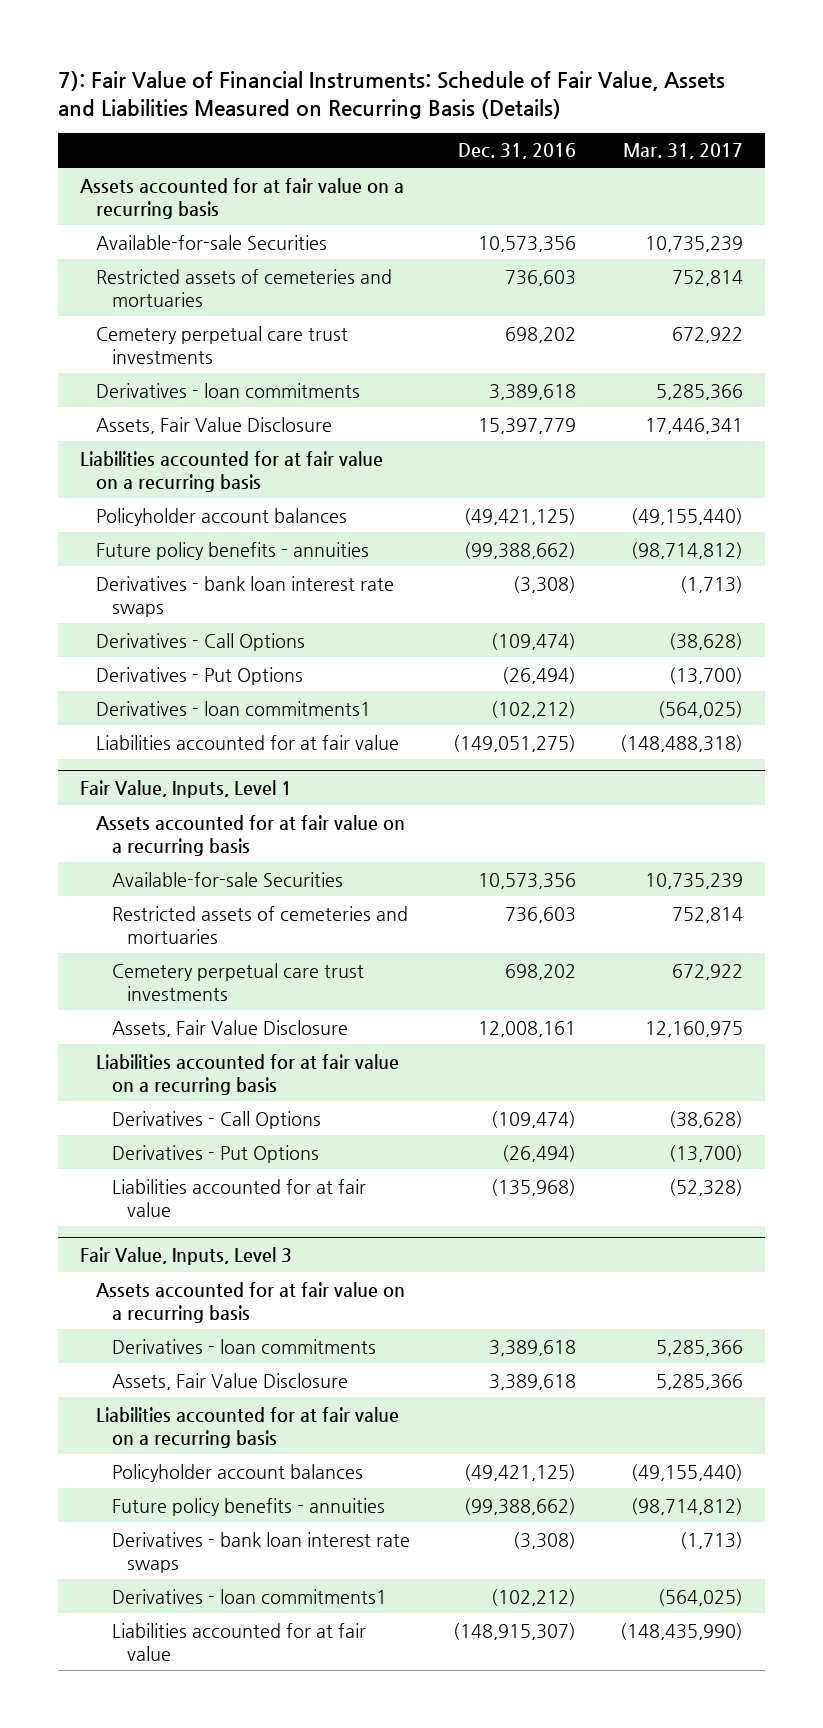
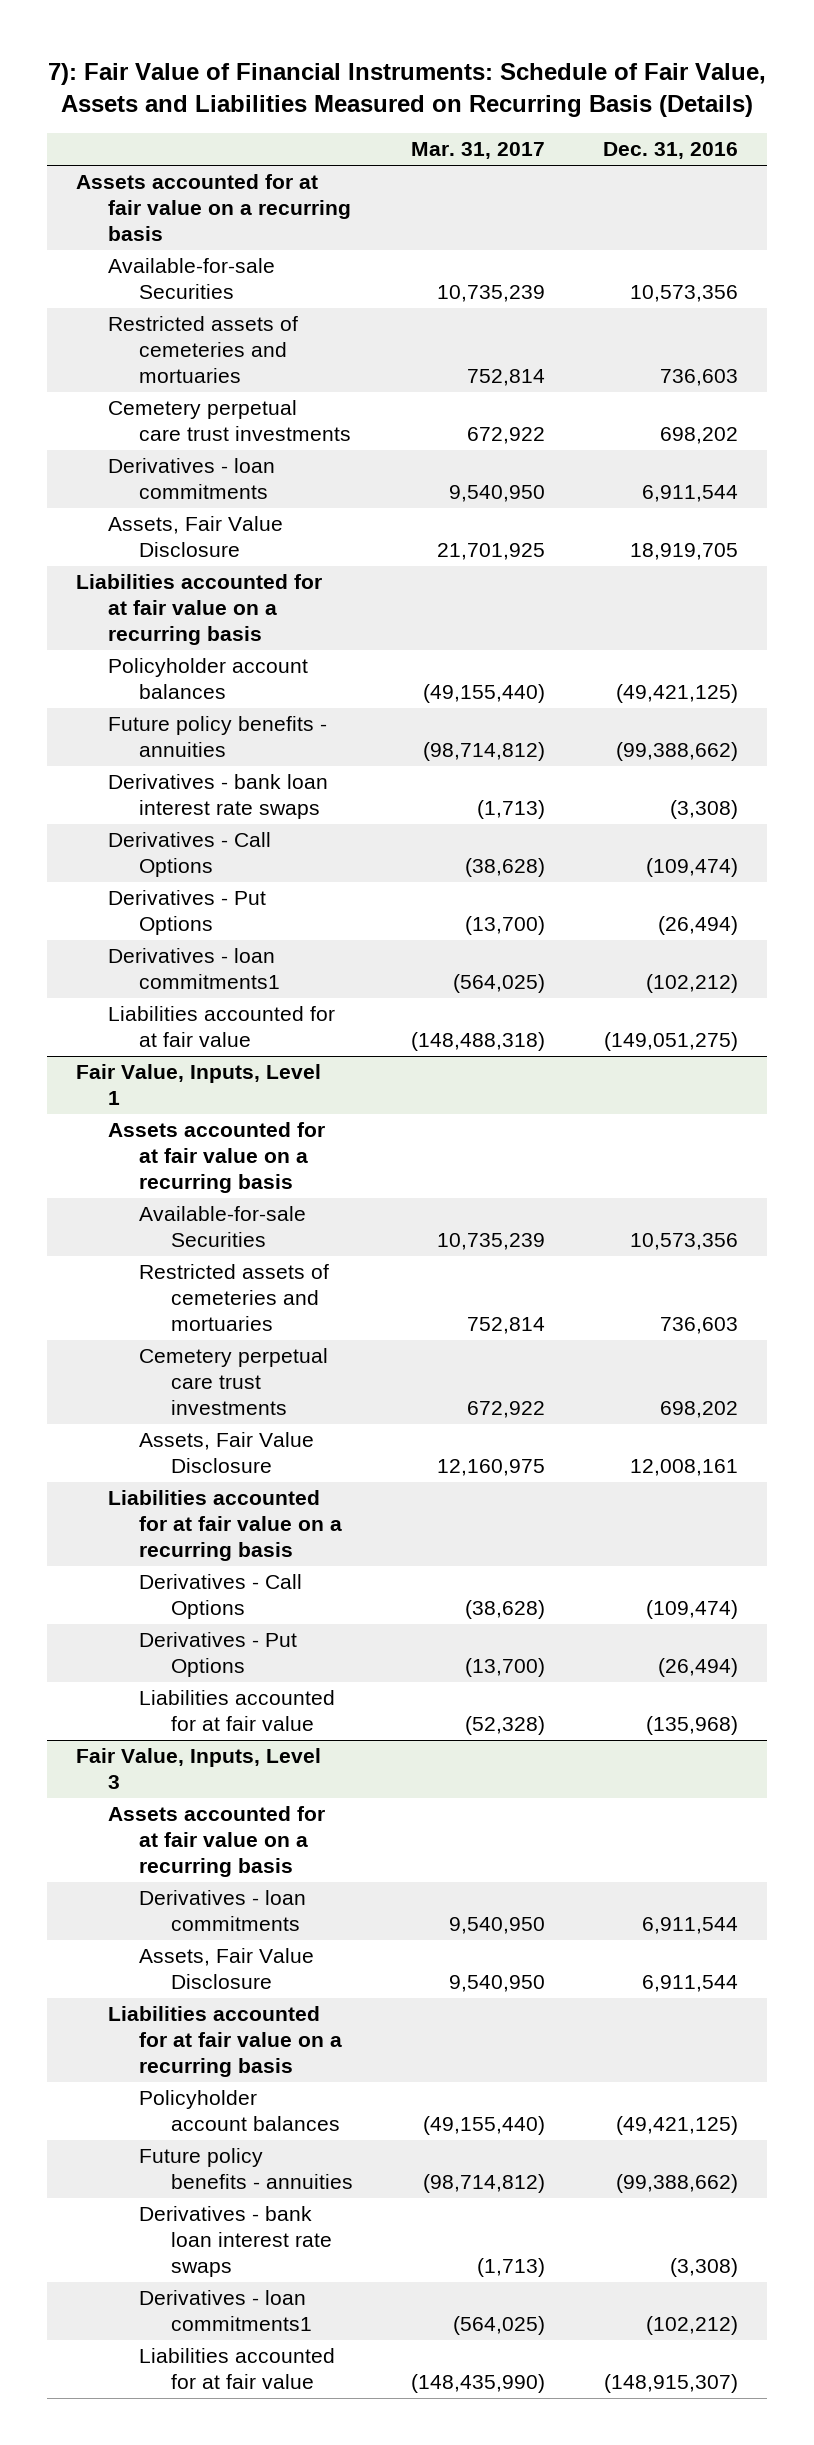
[489,383,577,400] 3,389,618 -> [641,485,738,503] 6,911,544
[655,383,743,400] 5,285,366 -> [448,485,545,503] 9,540,950
[478,417,577,434] 15,397,779 -> [629,543,738,561] 18,919,705
[644,417,743,434] 17,446,341 -> [436,543,545,561] 21,701,925
[489,1339,577,1356] 3,389,618 -> [641,1917,738,1935] 6,911,544
[655,1339,743,1356] 5,285,366 -> [448,1917,545,1935] 9,540,950
[489,1373,577,1390] 3,389,618 -> [641,1975,738,1993] 6,911,544
[655,1373,743,1390] 5,285,366 -> [448,1975,545,1993] 9,540,950

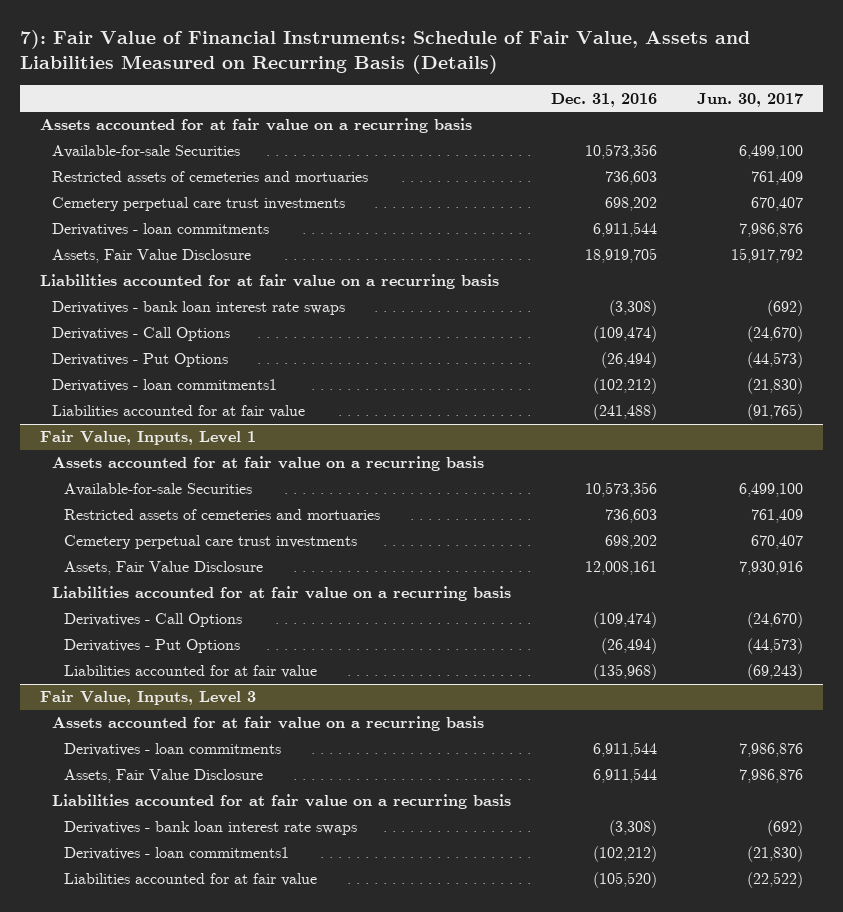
[410,142,545,160] Mar. 31, 2017 -> none
none -> [697,92,804,107] Jun. 30, 2017
[107,658,308,700] Policyholder account balances -> none
[107,716,327,758] Future policy benefits - annuities -> none
[603,1032,738,1052] (149,051,275) -> [592,404,657,421] (241,488)
[139,2090,340,2132] Policyholder account balances -> none
[139,2148,353,2190] Future policy benefits - annuities -> none
[603,2374,738,2394] (148,915,307) -> [592,872,657,889] (105,520)

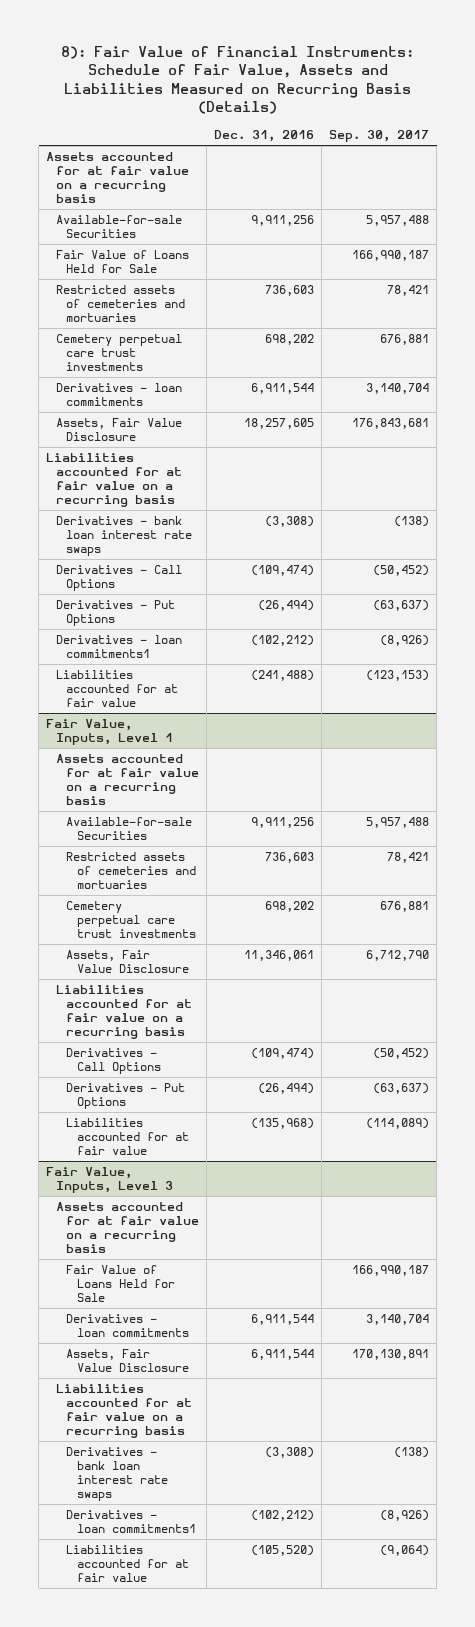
[19,30,750,75] 7): Fair Value of Financial Instruments: Schedule of Fair Value, Assets and Liabilities Measured on Recurring Basis (Details) -> [60,46,414,115] 8): Fair Value of Financial Instruments: Schedule of Fair Value, Assets and Liabilities Measured on Recurring Basis (Details)
[697,92,804,107] Jun. 30, 2017 -> none
none -> [329,130,430,143] Sep. 30, 2017
[584,144,657,160] 10,573,356 -> [251,214,315,226] 9,911,256
none -> [56,249,190,274] Fair Value of Loans Held for Sale
[584,248,657,264] 18,919,705 -> [244,417,315,429] 18,257,605
[584,482,657,498] 10,573,356 -> [251,816,315,828] 9,911,256
[584,561,657,576] 12,008,161 -> [244,949,315,961] 11,346,061
none -> [66,1264,175,1303] Fair Value of Loans Held for Sale

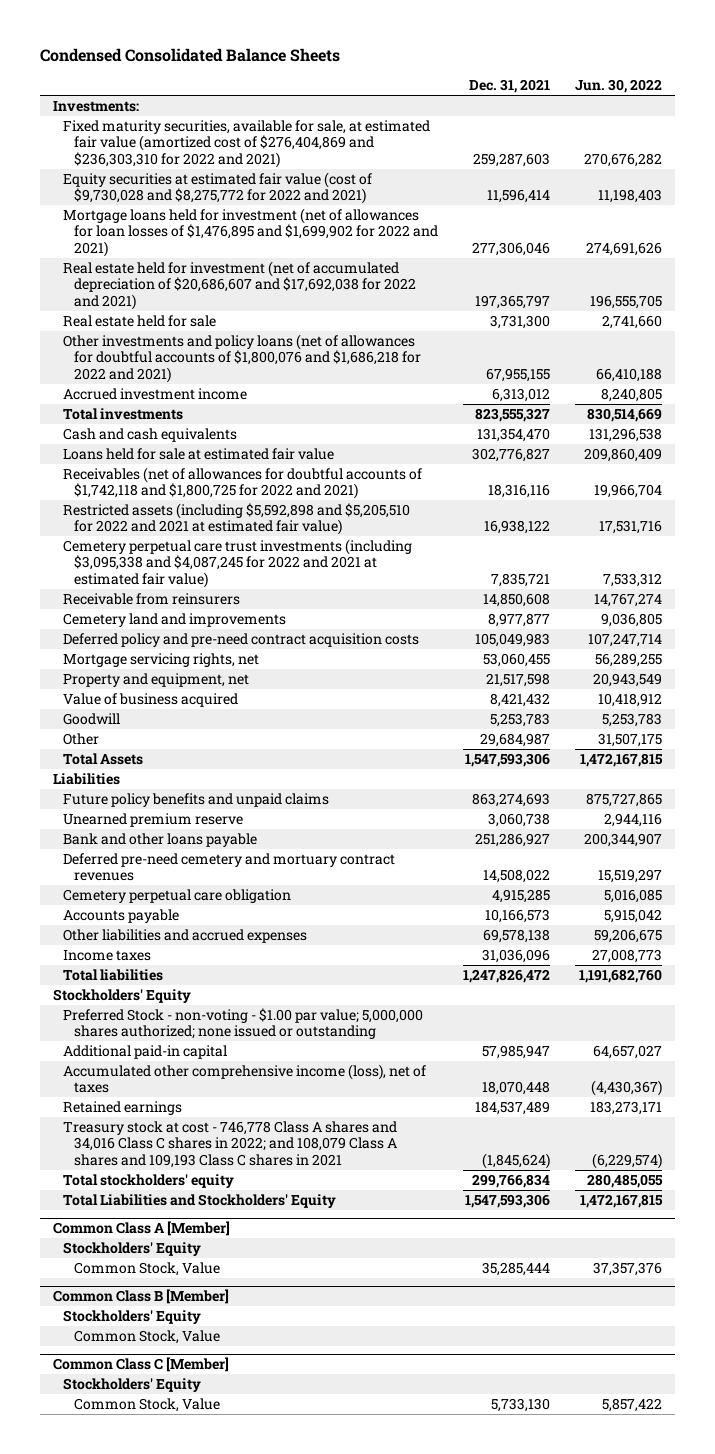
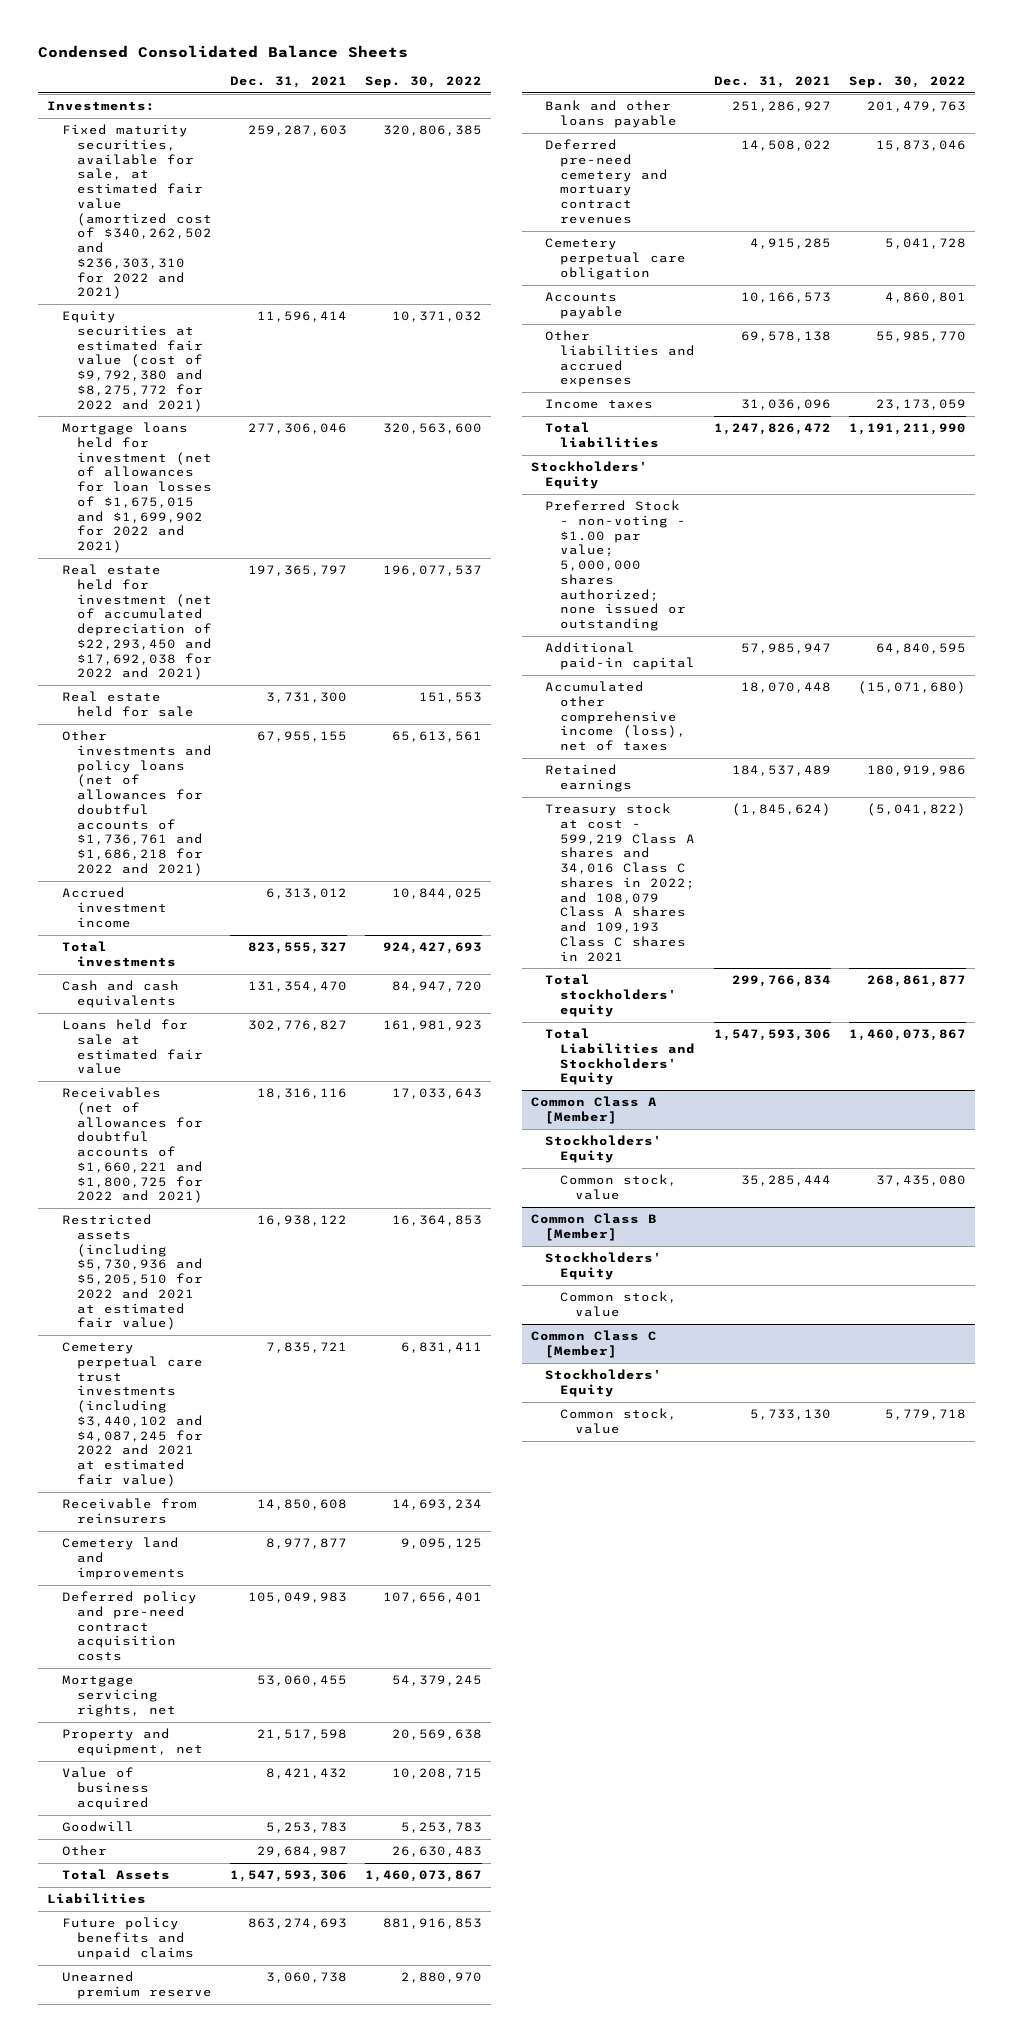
[575,79,663,94] Jun. 30, 2022 -> none
none -> [365,75,483,88] Sep. 30, 2022
[63,120,431,168] Fixed maturity securities, available for sale, at estimated fair value (amortized cost of $276,404,869 and $236,303,310 for 2022 and 2021) -> [61,124,212,300] Fixed maturity securities, available for sale, at estimated fair value (amortized cost of $340,262,502 and $236,303,310 for 2022 and 2021)
[63,172,373,205] Equity securities at estimated fair value (cost of $9,730,028 and $8,275,772 for 2022 and 2021) -> [61,310,203,412] Equity securities at estimated fair value (cost of $9,792,380 and $8,275,772 for 2022 and 2021)
[63,208,438,257] Mortgage loans held for investment (net of allowances for loan losses of $1,476,895 and $1,699,902 for 2022 and 2021) -> [61,422,212,554] Mortgage loans held for investment (net of allowances for loan losses of $1,675,015 and $1,699,902 for 2022 and 2021)
[63,261,416,310] Real estate held for investment (net of accumulated depreciation of $20,686,607 and $17,692,038 for 2022 and 2021) -> [61,564,212,681] Real estate held for investment (net of accumulated depreciation of $22,293,450 and $17,692,038 for 2022 and 2021)
[63,334,421,383] Other investments and policy loans (net of allowances for doubtful accounts of $1,800,076 and $1,686,218 for 2022 and 2021) -> [61,730,212,876] Other investments and policy loans (net of allowances for doubtful accounts of $1,736,761 and $1,686,218 for 2022 and 2021)
[63,467,423,500] Receivables (net of allowances for doubtful accounts of $1,742,118 and $1,800,725 for 2022 and 2021) -> [61,1087,203,1204] Receivables (net of allowances for doubtful accounts of $1,660,221 and $1,800,725 for 2022 and 2021)
[63,503,411,536] Restricted assets (including $5,592,898 and $5,205,510 for 2022 and 2021 at estimated fair value) -> [61,1214,203,1331] Restricted assets (including $5,730,936 and $5,205,510 for 2022 and 2021 at estimated fair value)
[63,539,413,588] Cemetery perpetual care trust investments (including $3,095,338 and $4,087,245 for 2022 and 2021 at estimated fair value) -> [61,1342,203,1487] Cemetery perpetual care trust investments (including $3,440,102 and $4,087,245 for 2022 and 2021 at estimated fair value)
[63,1121,398,1168] Treasury stock at cost - 746,778 Class A shares and 34,016 Class C shares in 2022; and 108,079 Class A shares and 109,193 Class C shares in 2021 -> [545,803,696,962] Treasury stock at cost - 599,219 Class A shares and 34,016 Class C shares in 2022; and 108,079 Class A shares and 109,193 Class C shares in 2021
[73,1262,220,1277] Common Stock, Value -> [560,1174,678,1201] Common stock, value
[73,1330,220,1345] Common Stock, Value -> [560,1291,678,1318] Common stock, value
[73,1398,220,1413] Common Stock, Value -> [560,1408,678,1435] Common stock, value

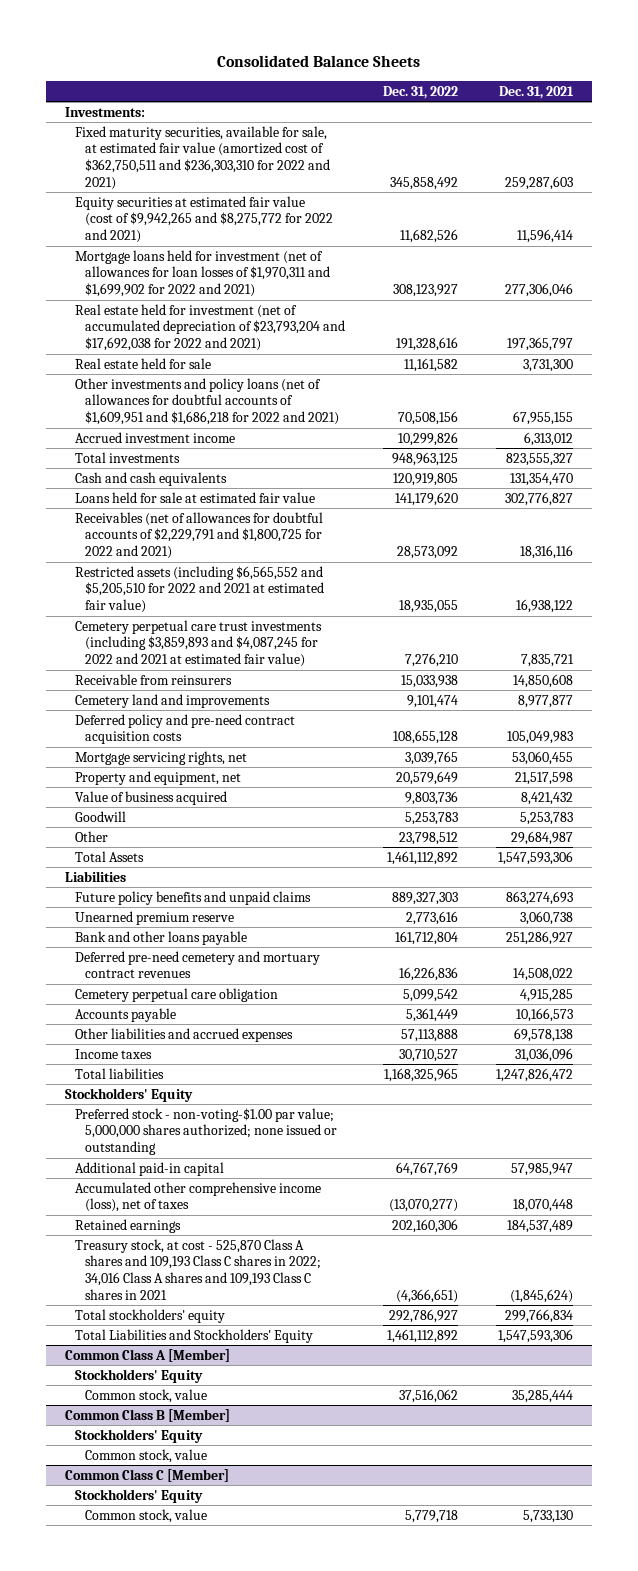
[37,44,408,58] Condensed Consolidated Balance Sheets -> [216,54,420,67] Consolidated Balance Sheets
[365,75,483,88] Sep. 30, 2022 -> none
none -> [382,85,458,99] Dec. 31, 2022
[61,124,212,300] Fixed maturity securities, available for sale, at estimated fair value (amortized cost of $340,262,502 and $236,303,310 for 2022 and 2021) -> [74,125,330,190] Fixed maturity securities, available for sale, at estimated fair value (amortized cost of $362,750,511 and $236,303,310 for 2022 and 2021)
[61,310,203,412] Equity securities at estimated fair value (cost of $9,792,380 and $8,275,772 for 2022 and 2021) -> [74,195,333,244] Equity securities at estimated fair value (cost of $9,942,265 and $8,275,772 for 2022 and 2021)
[61,422,212,554] Mortgage loans held for investment (net of allowances for loan losses of $1,675,015 and $1,699,902 for 2022 and 2021) -> [74,249,330,298] Mortgage loans held for investment (net of allowances for loan losses of $1,970,311 and $1,699,902 for 2022 and 2021)
[61,564,212,681] Real estate held for investment (net of accumulated depreciation of $22,293,450 and $17,692,038 for 2022 and 2021) -> [74,303,345,352] Real estate held for investment (net of accumulated depreciation of $23,793,204 and $17,692,038 for 2022 and 2021)
[61,730,212,876] Other investments and policy loans (net of allowances for doubtful accounts of $1,736,761 and $1,686,218 for 2022 and 2021) -> [74,377,339,426] Other investments and policy loans (net of allowances for doubtful accounts of $1,609,951 and $1,686,218 for 2022 and 2021)
[61,1087,203,1204] Receivables (net of allowances for doubtful accounts of $1,660,221 and $1,800,725 for 2022 and 2021) -> [74,511,323,560] Receivables (net of allowances for doubtful accounts of $2,229,791 and $1,800,725 for 2022 and 2021)
[61,1214,203,1331] Restricted assets (including $5,730,936 and $5,205,510 for 2022 and 2021 at estimated fair value) -> [74,565,324,614] Restricted assets (including $6,565,552 and $5,205,510 for 2022 and 2021 at estimated fair value)
[61,1342,203,1487] Cemetery perpetual care trust investments (including $3,440,102 and $4,087,245 for 2022 and 2021 at estimated fair value) -> [74,619,322,668] Cemetery perpetual care trust investments (including $3,859,893 and $4,087,245 for 2022 and 2021 at estimated fair value)
[545,500,687,632] Preferred Stock - non-voting - $1.00 par value; 5,000,000 shares authorized; none issued or outstanding -> [74,1107,337,1156] Preferred stock - non-voting-$1.00 par value; 5,000,000 shares authorized; none issued or outstanding
[545,803,696,962] Treasury stock at cost - 599,219 Class A shares and 34,016 Class C shares in 2022; and 108,079 Class A shares and 109,193 Class C shares in 2021 -> [74,1238,321,1300] Treasury stock, at cost - 525,870 Class A shares and 109,193 Class C shares in 2022; 34,016 Class A shares and 109,193 Class C shares in 2021

